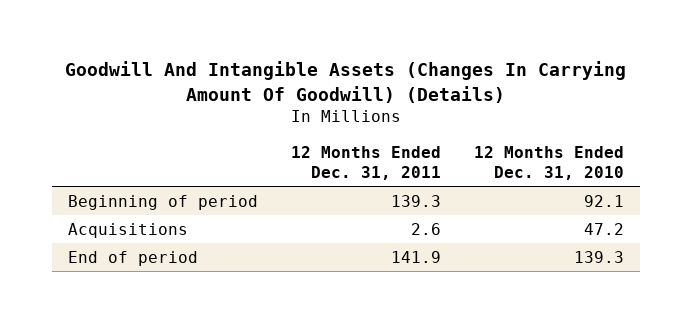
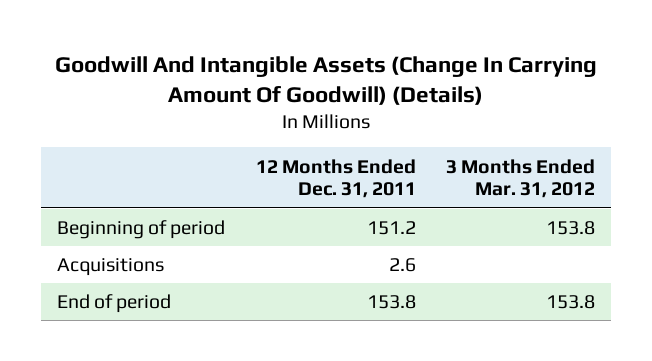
[64,61,626,103] Goodwill And Intangible Assets (Changes In Carrying Amount Of Goodwill) (Details) -> [55,55,598,105] Goodwill And Intangible Assets (Change In Carrying Amount Of Goodwill) (Details)
[473,145,624,181] 12 Months Ended Dec. 31, 2010 -> none
none -> [446,158,596,199] 3 Months Ended Mar. 31, 2012
[390,194,441,207] 139.3 -> [366,221,416,236] 151.2
[390,250,441,263] 141.9 -> [366,295,416,310] 153.8

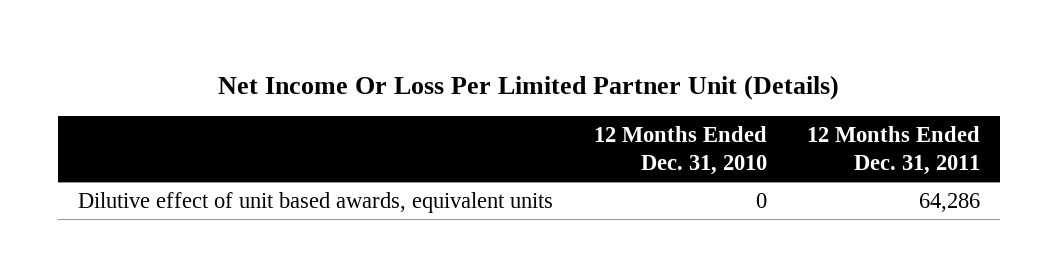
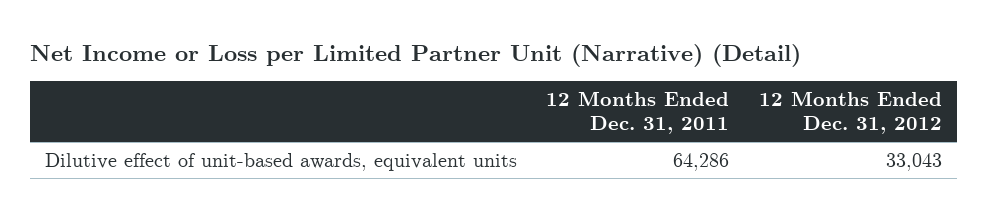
[218,74,840,100] Net Income Or Loss Per Limited Partner Unit (Details) -> [29,43,801,67] Net Income or Loss per Limited Partner Unit (Narrative) (Detail)
[593,125,767,176] 12 Months Ended Dec. 31, 2010 -> none
none -> [758,90,942,134] 12 Months Ended Dec. 31, 2012
[78,191,554,213] Dilutive effect of unit based awards, equivalent units -> [44,153,517,172] Dilutive effect of unit-based awards, equivalent units

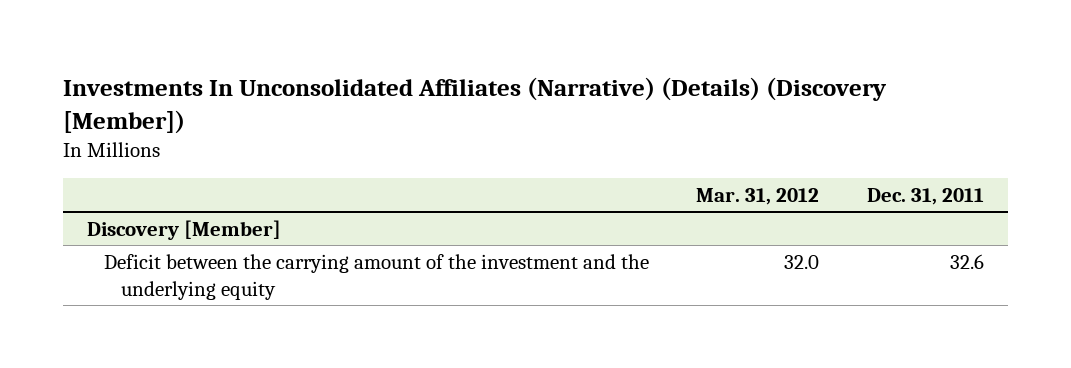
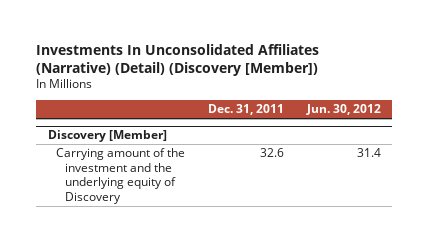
[62,76,887,134] Investments In Unconsolidated Affiliates (Narrative) (Details) (Discovery [Member]) -> [36,43,320,76] Investments In Unconsolidated Affiliates (Narrative) (Detail) (Discovery [Member])
[696,188,820,206] Mar. 31, 2012 -> none
none -> [305,104,381,116] Jun. 30, 2012
[103,253,649,300] Deficit between the carrying amount of the investment and the underlying equity -> [56,148,186,204] Carrying amount of the investment and the underlying equity of Discovery

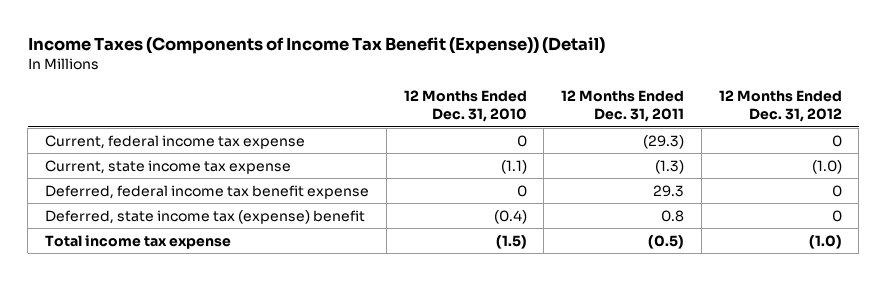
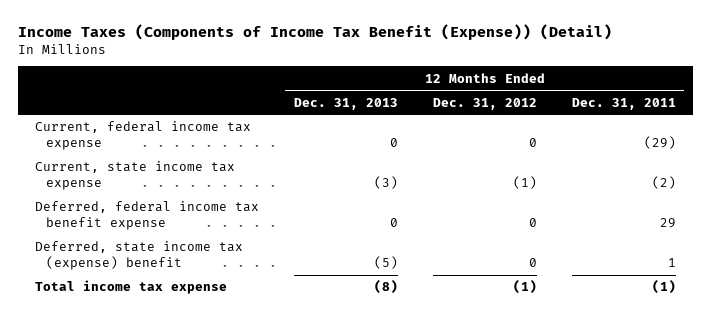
[403,90,527,123] 12 Months Ended Dec. 31, 2010 -> none
none -> [294,97,399,110] Dec. 31, 2013
[643,134,685,149] (29.3) -> [643,136,676,150] (29)
[655,159,685,174] (1.3) -> [651,176,676,190] (2)
[811,159,842,174] (1.0) -> [512,176,537,190] (1)
[653,184,685,197] 29.3 -> [659,218,676,229] 29
[661,209,685,222] 0.8 -> [667,258,676,268] 1
[648,234,685,249] (0.5) -> [651,280,676,295] (1)
[808,234,842,249] (1.0) -> [512,280,537,295] (1)

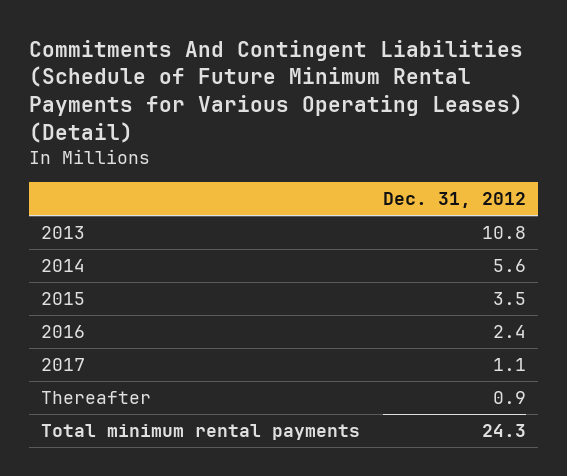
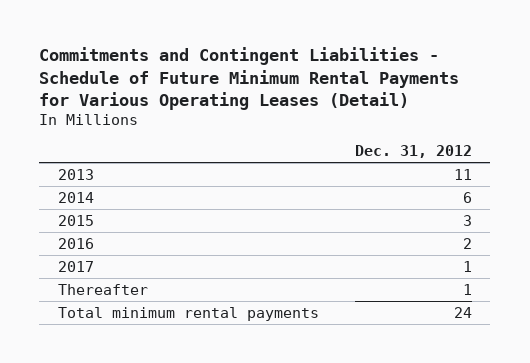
[28,39,523,144] Commitments And Contingent Liabilities (Schedule of Future Minimum Rental Payments for Various Operating Leases) (Detail) -> [39,47,460,110] Commitments and Contingent Liabilities - Schedule of Future Minimum Rental Payments for Various Operating Leases (Detail)
[482,225,527,239] 10.8 -> [454,168,473,180] 11
[493,258,527,272] 5.6 -> [463,191,473,203] 6
[493,291,527,305] 3.5 -> [463,214,473,226] 3
[493,324,527,338] 2.4 -> [463,237,473,249] 2
[493,357,527,371] 1.1 -> [463,260,473,272] 1
[493,390,527,404] 0.9 -> [463,283,473,295] 1
[482,423,527,437] 24.3 -> [454,306,473,318] 24

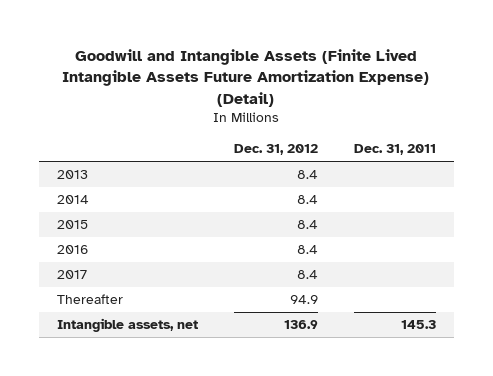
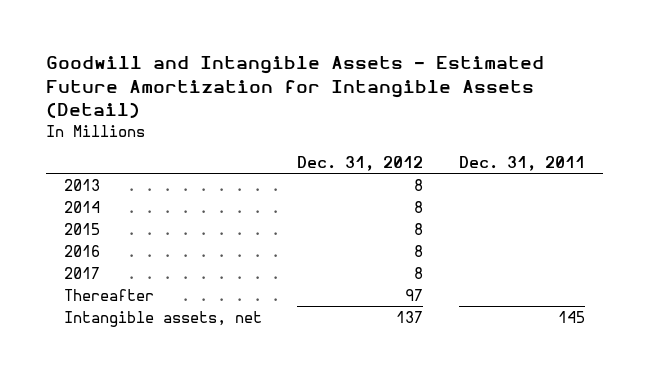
[62,48,430,107] Goodwill and Intangible Assets (Finite Lived Intangible Assets Future Amortization Expense) (Detail) -> [45,56,544,119] Goodwill and Intangible Assets - Estimated Future Amortization for Intangible Assets (Detail)
[296,170,318,180] 8.4 -> [414,178,424,191] 8
[296,195,318,205] 8.4 -> [414,200,424,213] 8
[296,220,318,230] 8.4 -> [414,222,424,235] 8
[296,245,318,255] 8.4 -> [414,244,424,257] 8
[296,270,318,280] 8.4 -> [414,266,424,279] 8
[289,295,318,305] 94.9 -> [405,288,424,301] 97
[283,320,318,330] 136.9 -> [396,310,424,323] 137
[400,320,436,330] 145.3 -> [557,310,585,323] 145

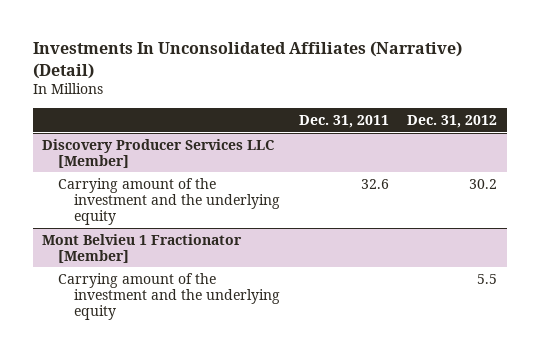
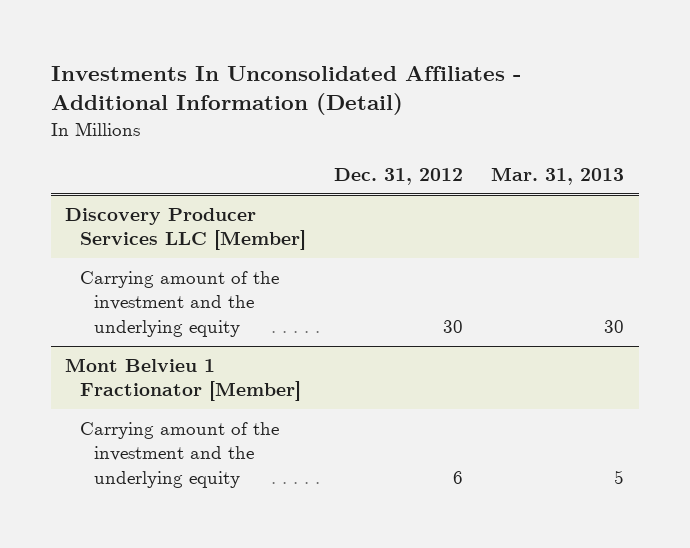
[32,41,462,79] Investments In Unconsolidated Affiliates (Narrative) (Detail) -> [51,65,522,116] Investments In Unconsolidated Affiliates - Additional Information (Detail)
[298,114,389,128] Dec. 31, 2011 -> none
none -> [491,166,625,185] Mar. 31, 2013
[469,178,498,189] 30.2 -> [443,319,464,333] 30
[477,273,498,284] 5.5 -> [453,470,464,484] 6

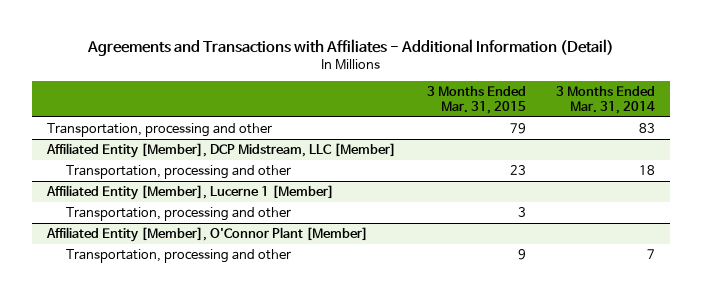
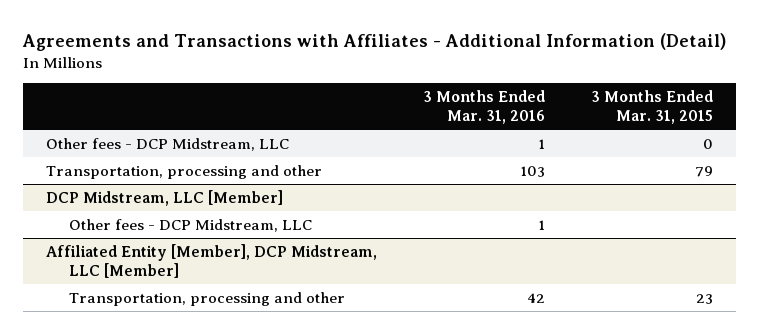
[555,86,655,114] 3 Months Ended Mar. 31, 2014 -> none
none -> [422,89,545,125] 3 Months Ended Mar. 31, 2016
none -> [45,137,289,151] Other fees - DCP Midstream, LLC
none -> [45,189,283,206] DCP Midstream, LLC [Member]
none -> [68,218,312,232] Other fees - DCP Midstream, LLC
[46,185,335,201] Affiliated Entity [Member], Lucerne 1 [Member] -> none
[65,207,291,222] Transportation, processing and other -> none
[46,227,369,243] Affiliated Entity [Member], O'Connor Plant [Member] -> none
[65,249,291,264] Transportation, processing and other -> none

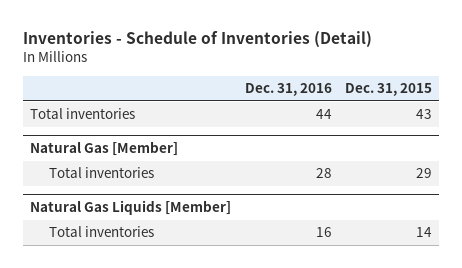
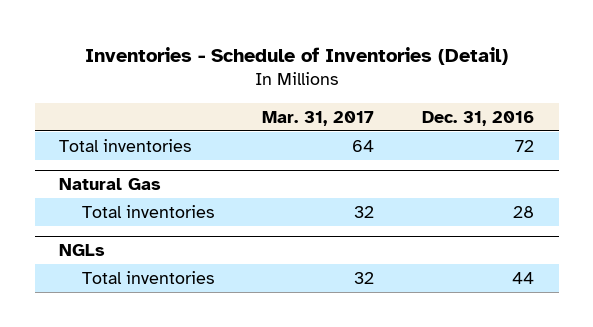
[345,83,433,97] Dec. 31, 2015 -> none
none -> [262,110,375,126] Mar. 31, 2017
[315,109,332,120] 44 -> [515,139,535,152] 72
[29,140,178,156] Natural Gas [Member] -> [59,178,162,191] Natural Gas
[29,199,231,215] Natural Gas Liquids [Member] -> none
none -> [59,244,106,257] NGLs
[315,227,332,238] 16 -> [512,271,535,284] 44

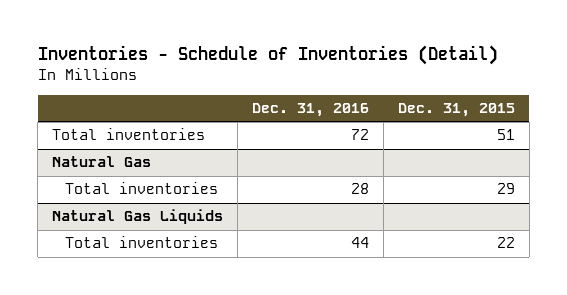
[262,110,375,126] Mar. 31, 2017 -> none
none -> [397,103,515,118] Dec. 31, 2015
[59,244,106,257] NGLs -> [52,209,224,225] Natural Gas Liquids

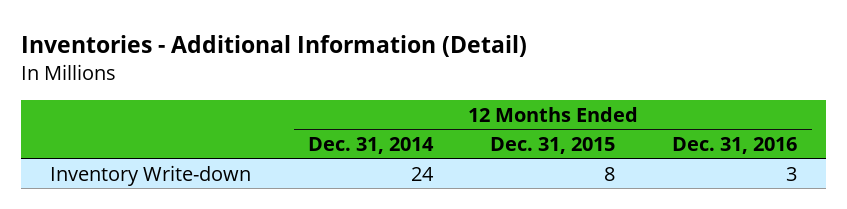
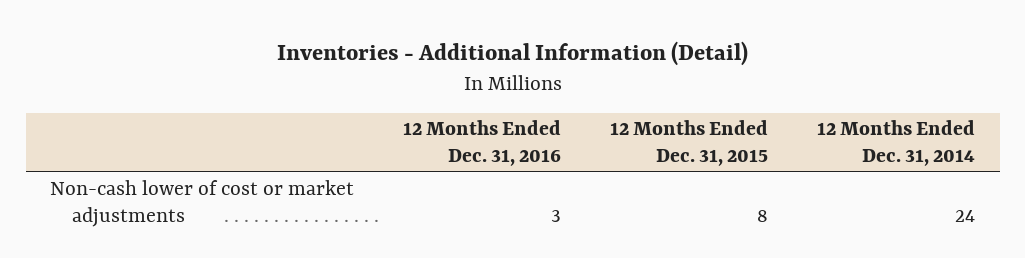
[49,164,251,186] Inventory Write-down -> [50,180,355,228] Non-cash lower of cost or market adjustments

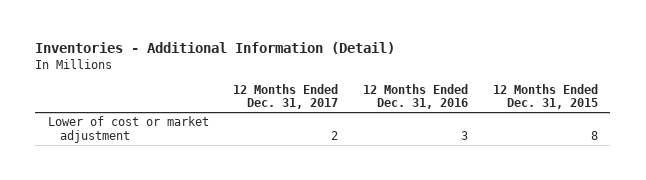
[817,120,976,167] 12 Months Ended Dec. 31, 2014 -> none
none -> [233,83,339,110] 12 Months Ended Dec. 31, 2017
[50,180,355,228] Non-cash lower of cost or market adjustments -> [47,116,209,144] Lower of cost or market adjustment

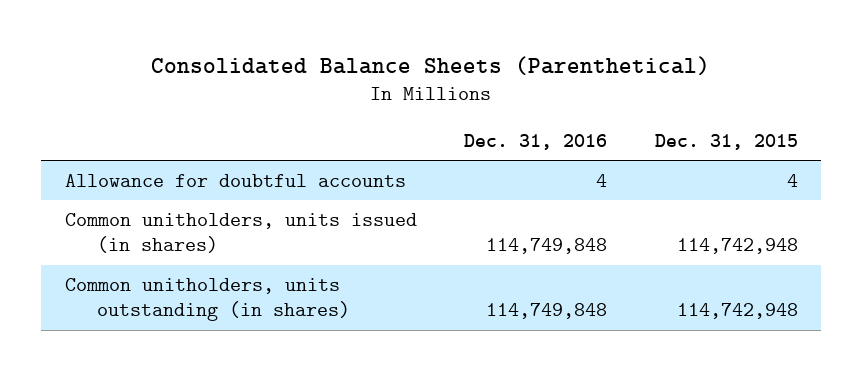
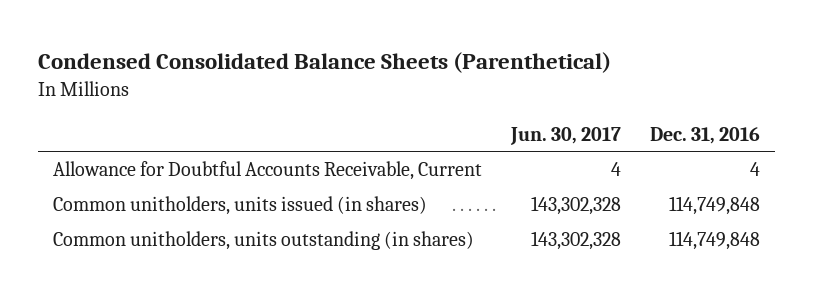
[151,55,711,75] Consolidated Balance Sheets (Parenthetical) -> [37,52,611,74] Condensed Consolidated Balance Sheets (Parenthetical)
[654,133,798,150] Dec. 31, 2015 -> none
none -> [510,126,622,145] Jun. 30, 2017
[64,173,406,187] Allowance for doubtful accounts -> [52,161,482,181] Allowance for Doubtful Accounts Receivable, Current

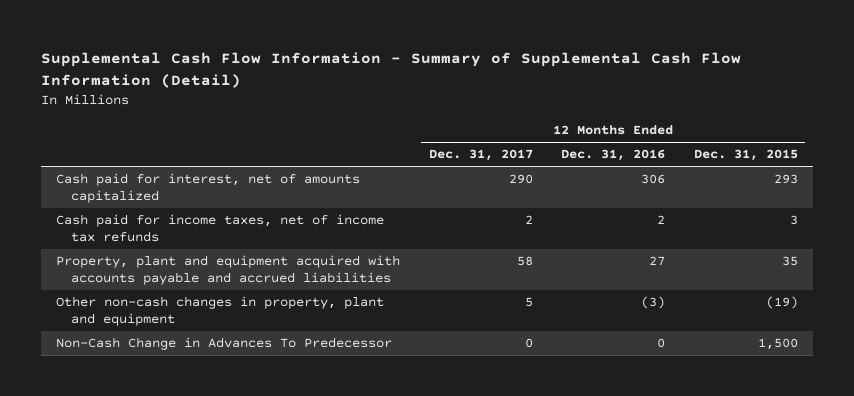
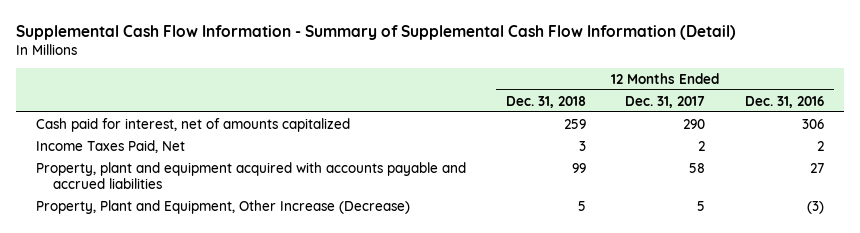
[694,149,799,162] Dec. 31, 2015 -> none
none -> [505,95,586,108] Dec. 31, 2018
[55,214,384,243] Cash paid for income taxes, net of income tax refunds -> [35,139,185,153] Income Taxes Paid, Net
[55,337,392,351] Non-Cash Change in Advances To Predecessor -> none
[55,296,384,327] Other non-cash changes in property, plant and equipment -> [35,199,410,214] Property, Plant and Equipment, Other Increase (Decrease)

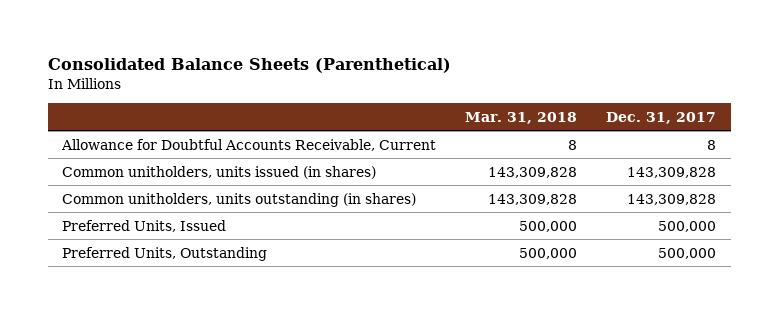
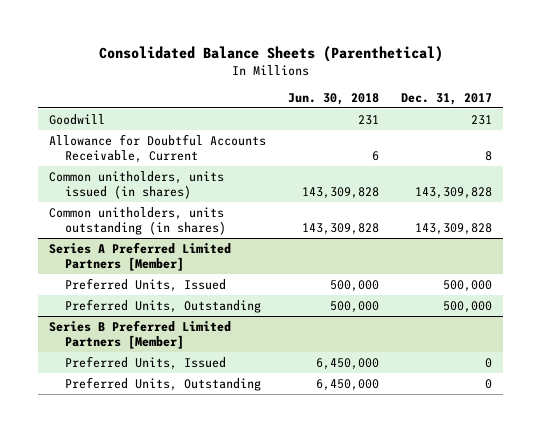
[465,111,578,124] Mar. 31, 2018 -> none
none -> [288,92,380,105] Jun. 30, 2018
none -> [49,113,106,125] Goodwill
none -> [49,241,232,272] Series A Preferred Limited Partners [Member]
none -> [49,319,232,350] Series B Preferred Limited Partners [Member]
none -> [65,355,227,370] Preferred Units, Issued
none -> [65,376,262,391] Preferred Units, Outstanding

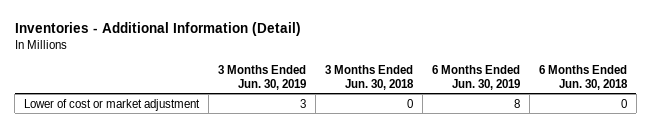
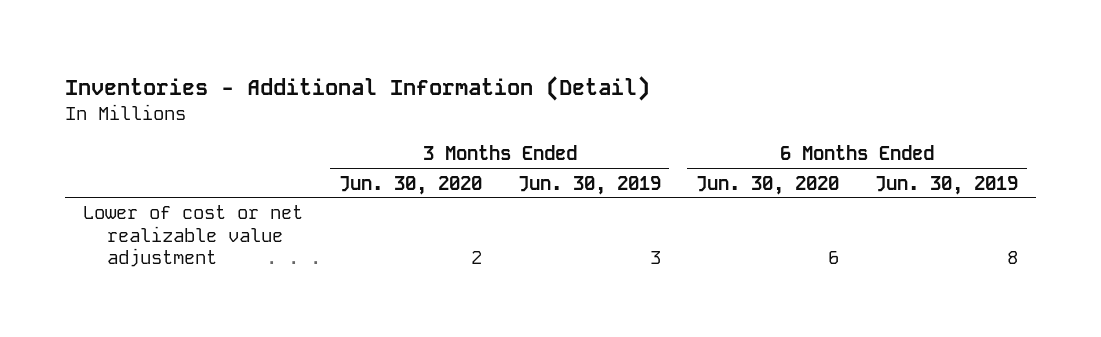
[325,64,415,90] 3 Months Ended Jun. 30, 2018 -> none
[538,64,628,90] 6 Months Ended Jun. 30, 2018 -> none
none -> [338,175,482,195] Jun. 30, 2020
none -> [696,175,840,195] Jun. 30, 2020
[24,98,201,111] Lower of cost or market adjustment -> [82,205,303,268] Lower of cost or net realizable value adjustment

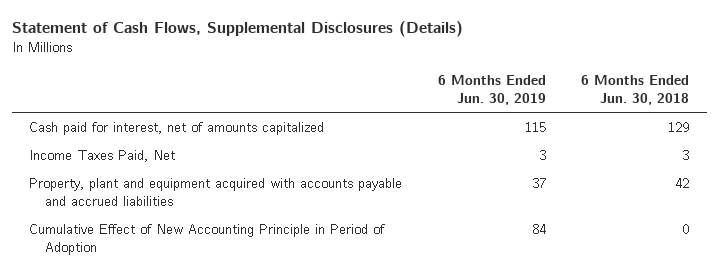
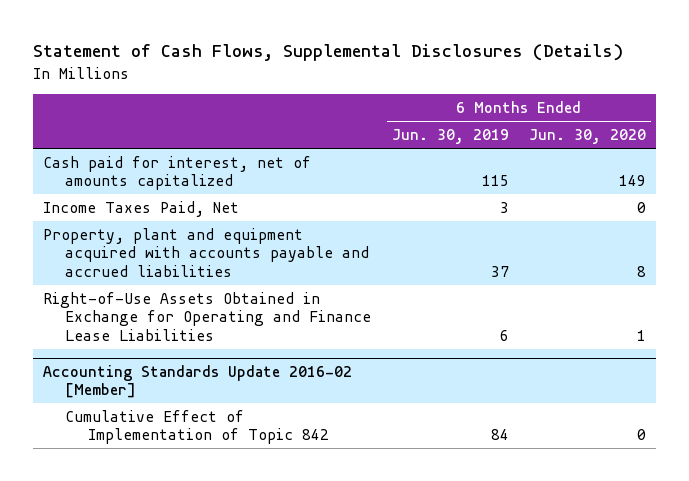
[581,75,690,106] 6 Months Ended Jun. 30, 2018 -> none
none -> [528,129,646,145] Jun. 30, 2020
none -> [43,291,372,341] Right-of-Use Assets Obtained in Exchange for Operating and Finance Lease Liabilities
none -> [43,365,353,399] Accounting Standards Update 2016-02 [Member]
[29,223,386,255] Cumulative Effect of New Accounting Principle in Period of Adoption -> [65,409,329,445] Cumulative Effect of Implementation of Topic 842

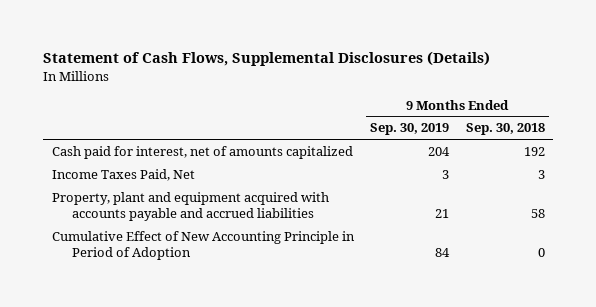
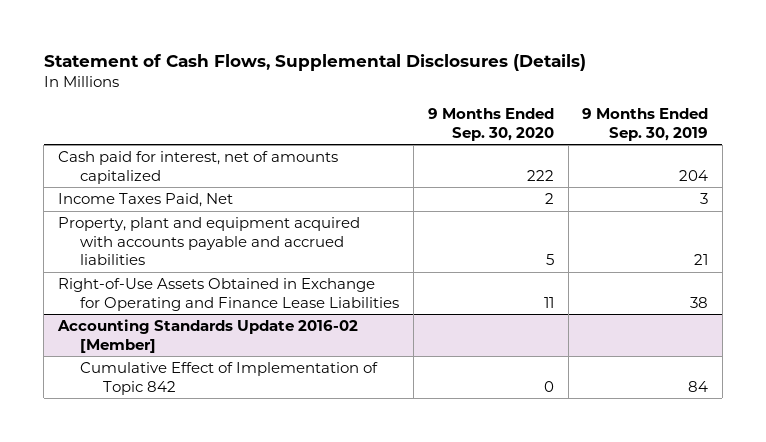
[465,123,545,136] Sep. 30, 2018 -> none
none -> [427,108,554,141] 9 Months Ended Sep. 30, 2020
none -> [57,278,400,311] Right-of-Use Assets Obtained in Exchange for Operating and Finance Lease Liabilities
none -> [56,319,358,353] Accounting Standards Update 2016-02 [Member]
[51,231,355,261] Cumulative Effect of New Accounting Principle in Period of Adoption -> [80,362,379,395] Cumulative Effect of Implementation of Topic 842

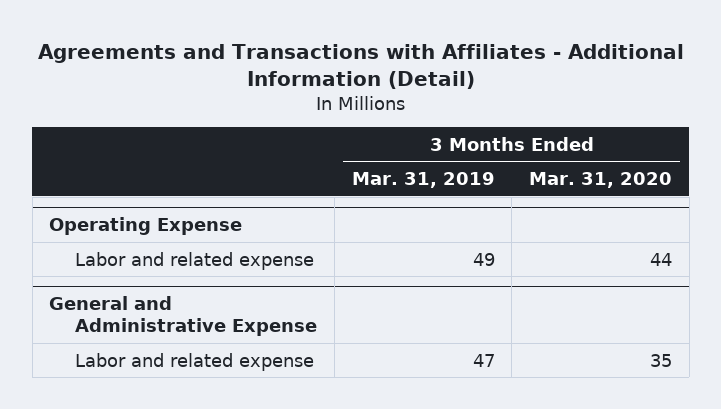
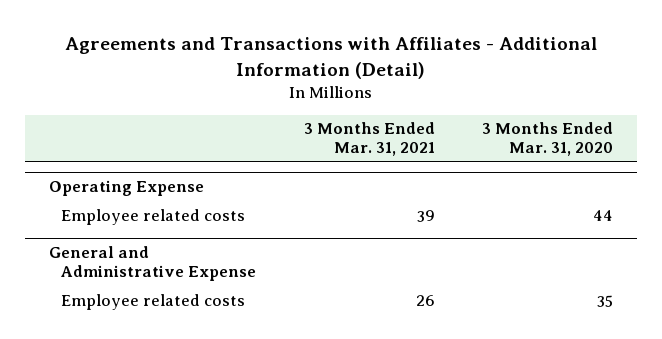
[351,172,495,189] Mar. 31, 2019 -> none
none -> [303,122,435,157] 3 Months Ended Mar. 31, 2021
[75,251,315,270] Labor and related expense -> [61,208,246,225] Employee related costs
[75,352,315,371] Labor and related expense -> [61,293,246,310] Employee related costs

